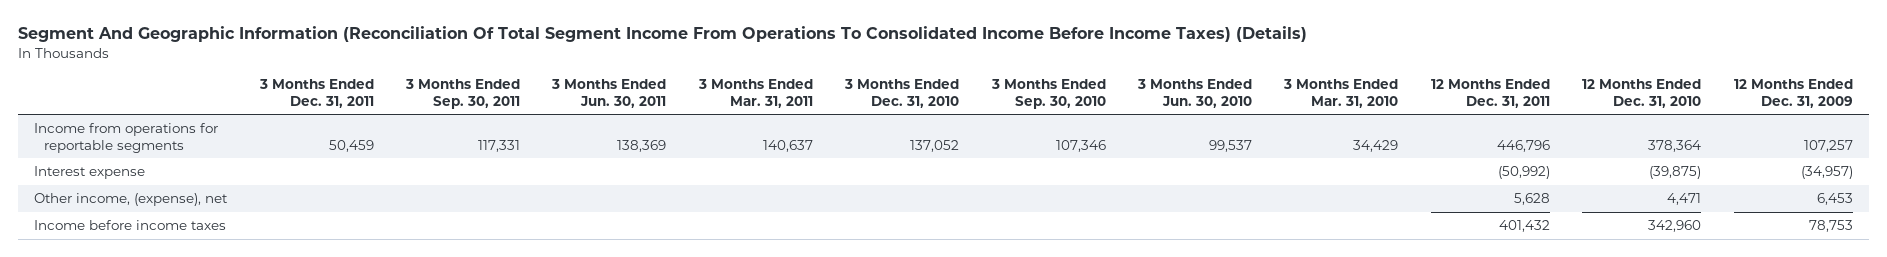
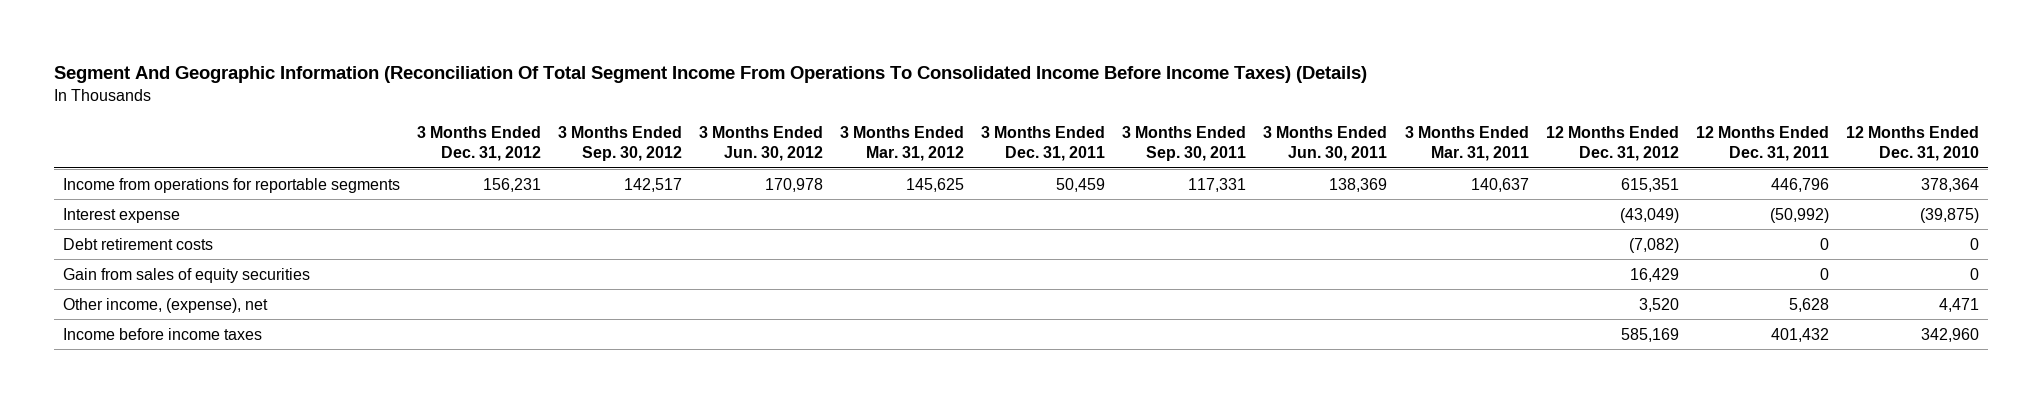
[844,79,960,108] 3 Months Ended Dec. 31, 2010 -> none
[990,79,1106,109] 3 Months Ended Sep. 30, 2010 -> none
[1136,79,1252,108] 3 Months Ended Jun. 30, 2010 -> none
[1283,79,1399,108] 3 Months Ended Mar. 31, 2010 -> none
[1733,79,1853,108] 12 Months Ended Dec. 31, 2009 -> none
none -> [416,125,541,162] 3 Months Ended Dec. 31, 2012
none -> [557,125,682,162] 3 Months Ended Sep. 30, 2012
none -> [698,125,823,162] 3 Months Ended Jun. 30, 2012
none -> [840,125,965,162] 3 Months Ended Mar. 31, 2012
none -> [1545,125,1679,162] 12 Months Ended Dec. 31, 2012
none -> [62,237,213,250] Debt retirement costs
none -> [62,267,310,283] Gain from sales of equity securities

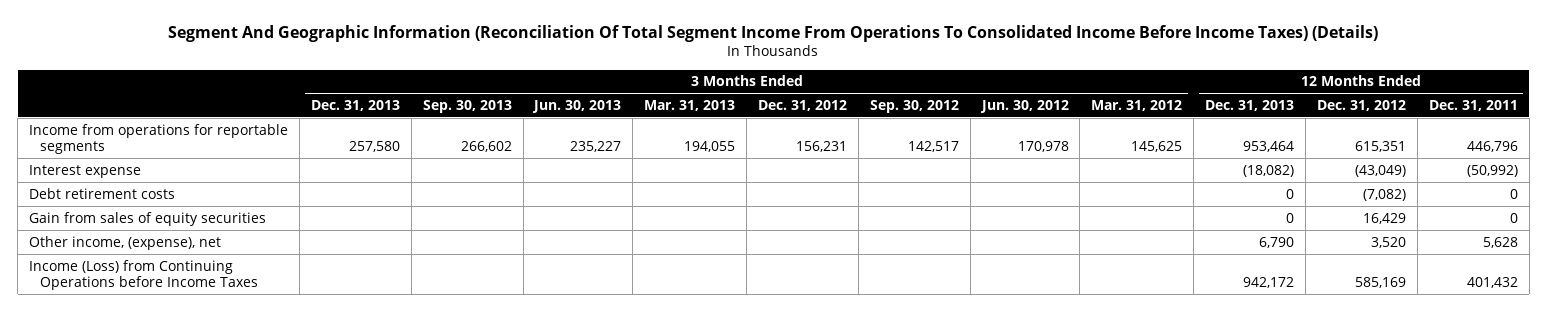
[981,125,1106,162] 3 Months Ended Dec. 31, 2011 -> none
[1122,125,1247,162] 3 Months Ended Sep. 30, 2011 -> none
[1263,125,1388,162] 3 Months Ended Jun. 30, 2011 -> none
[1404,125,1529,162] 3 Months Ended Mar. 31, 2011 -> none
[1845,125,1979,162] 12 Months Ended Dec. 31, 2010 -> none
none -> [310,99,400,111] Dec. 31, 2013
none -> [422,99,512,113] Sep. 30, 2013
none -> [532,99,622,113] Jun. 30, 2013
none -> [644,99,736,111] Mar. 31, 2013
none -> [1205,99,1295,111] Dec. 31, 2013
[62,327,262,340] Income before income taxes -> [29,259,259,290] Income (Loss) from Continuing Operations before Income Taxes

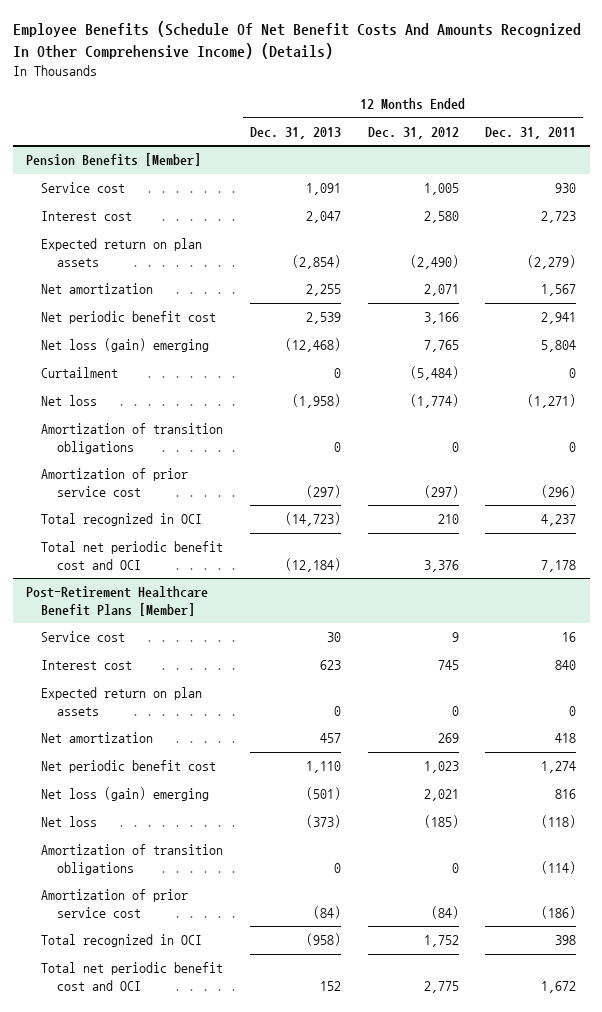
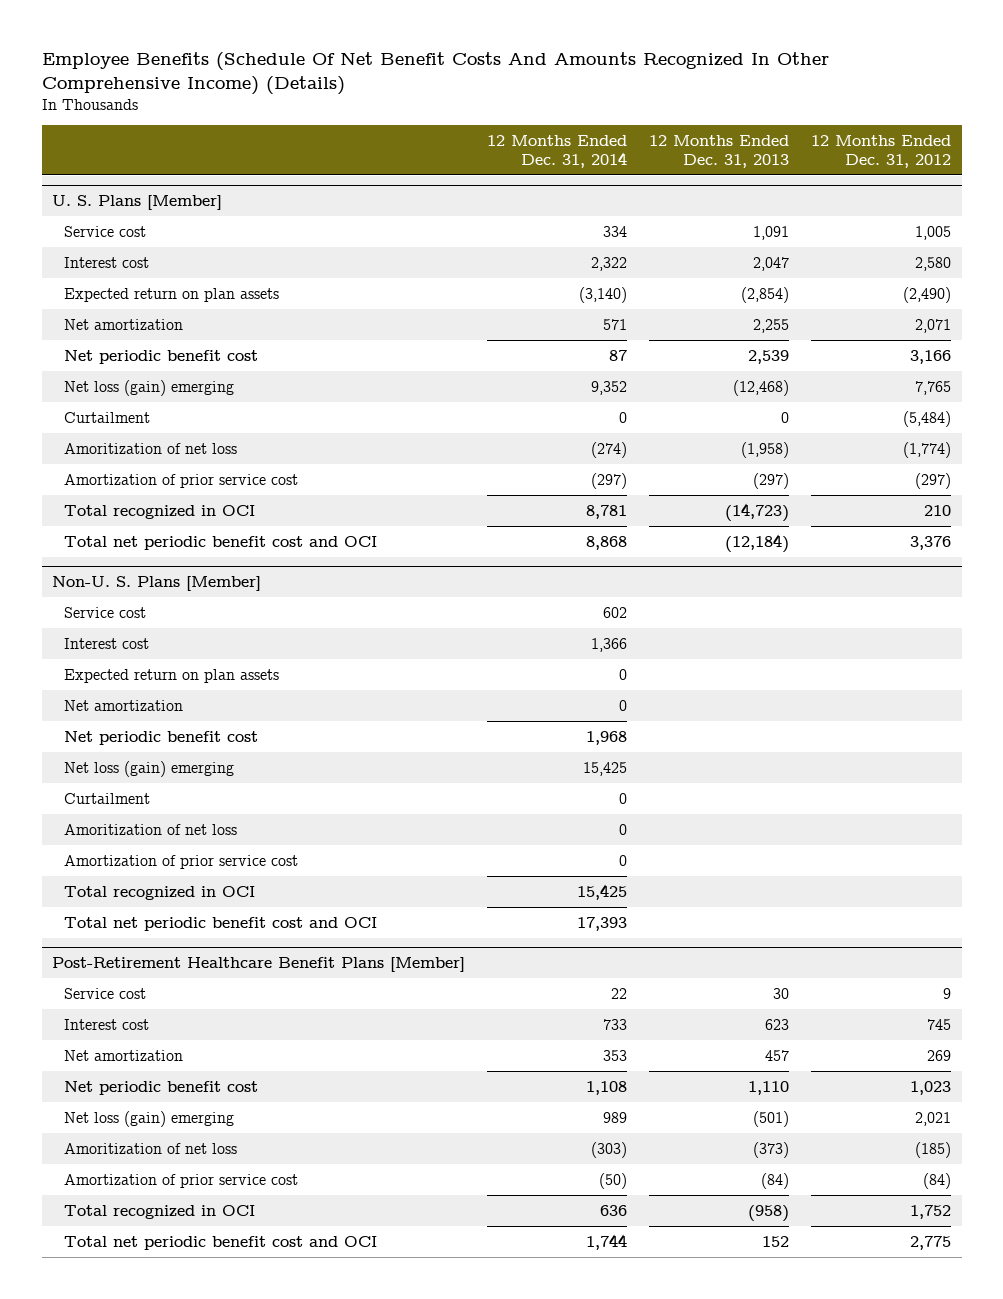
[485,126,577,139] Dec. 31, 2011 -> none
none -> [487,134,628,168] 12 Months Ended Dec. 31, 2014
[25,153,201,167] Pension Benefits [Member] -> none
none -> [52,195,223,211] U. S. Plans [Member]
[41,423,224,454] Amortization of transition obligations -> none
[41,395,98,407] Net loss -> [64,442,238,454] Amoritization of net loss
none -> [52,576,262,592] Non-U. S. Plans [Member]
none -> [64,606,147,618] Service cost
none -> [64,637,150,649] Interest cost
none -> [64,668,280,683] Expected return on plan assets
none -> [64,699,184,711] Net amortization
none -> [64,730,259,745] Net periodic benefit cost
none -> [64,760,235,777] Net loss (gain) emerging
none -> [64,792,151,804] Curtailment
none -> [64,823,238,835] Amoritization of net loss
none -> [64,854,299,869] Amortization of prior service cost
none -> [64,885,256,900] Total recognized in OCI
none -> [64,916,378,931] Total net periodic benefit cost and OCI
[41,687,203,716] Expected return on plan assets -> none
[41,844,224,875] Amortization of transition obligations -> none
[41,816,98,828] Net loss -> [64,1142,238,1154] Amoritization of net loss

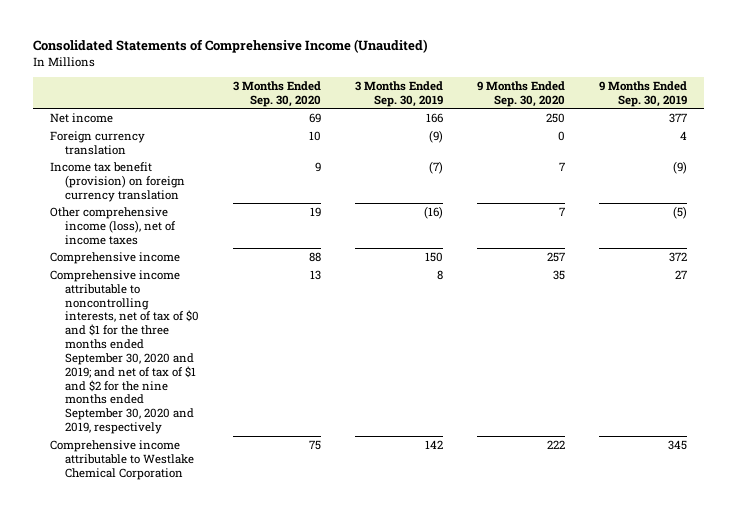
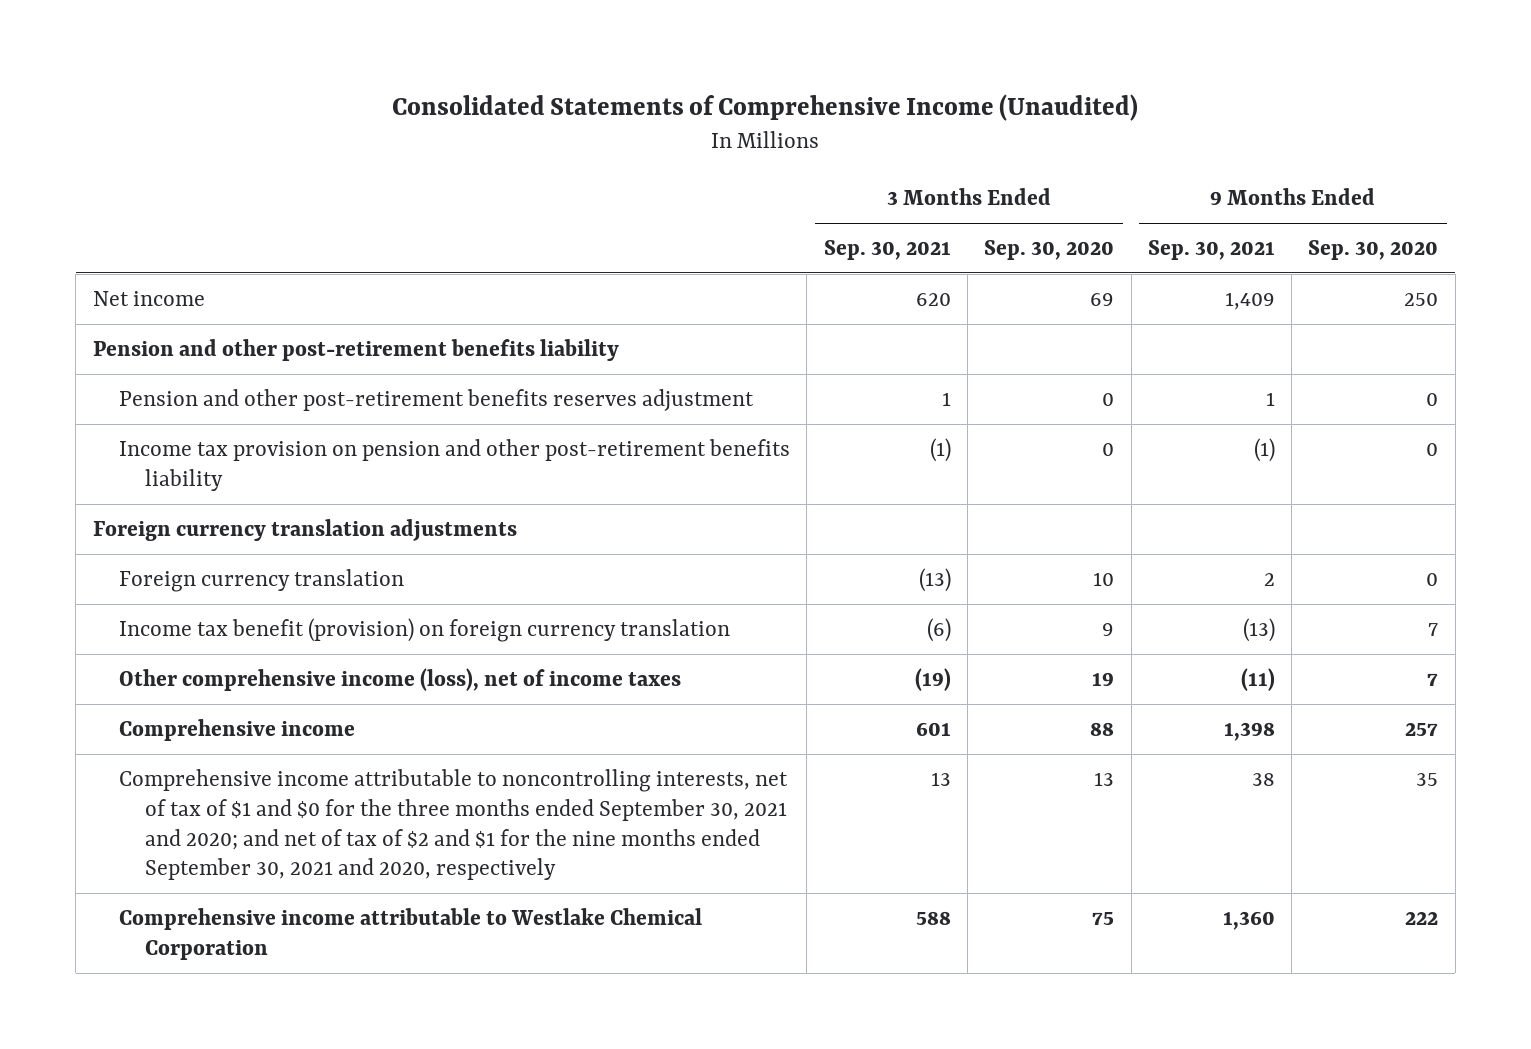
[355,80,444,107] 3 Months Ended Sep. 30, 2019 -> none
[599,80,688,107] 9 Months Ended Sep. 30, 2019 -> none
none -> [823,240,951,261] Sep. 30, 2021
none -> [1147,240,1275,261] Sep. 30, 2021
none -> [92,339,619,362] Pension and other post-retirement benefits liability
none -> [118,389,754,412] Pension and other post-retirement benefits reserves adjustment
none -> [118,439,790,491] Income tax provision on pension and other post-retirement benefits liability
none -> [92,519,517,542] Foreign currency translation adjustments
[49,269,200,434] Comprehensive income attributable to noncontrolling interests, net of tax of $0 and $1 for the three months ended September 30, 2020 and 2019; and net of tax of $1 and $2 for the nine months ended September 30, 2020 and 2019, respectively -> [118,769,788,881] Comprehensive income attributable to noncontrolling interests, net of tax of $1 and $0 for the three months ended September 30, 2021 and 2020; and net of tax of $2 and $1 for the nine months ended September 30, 2021 and 2020, respectively

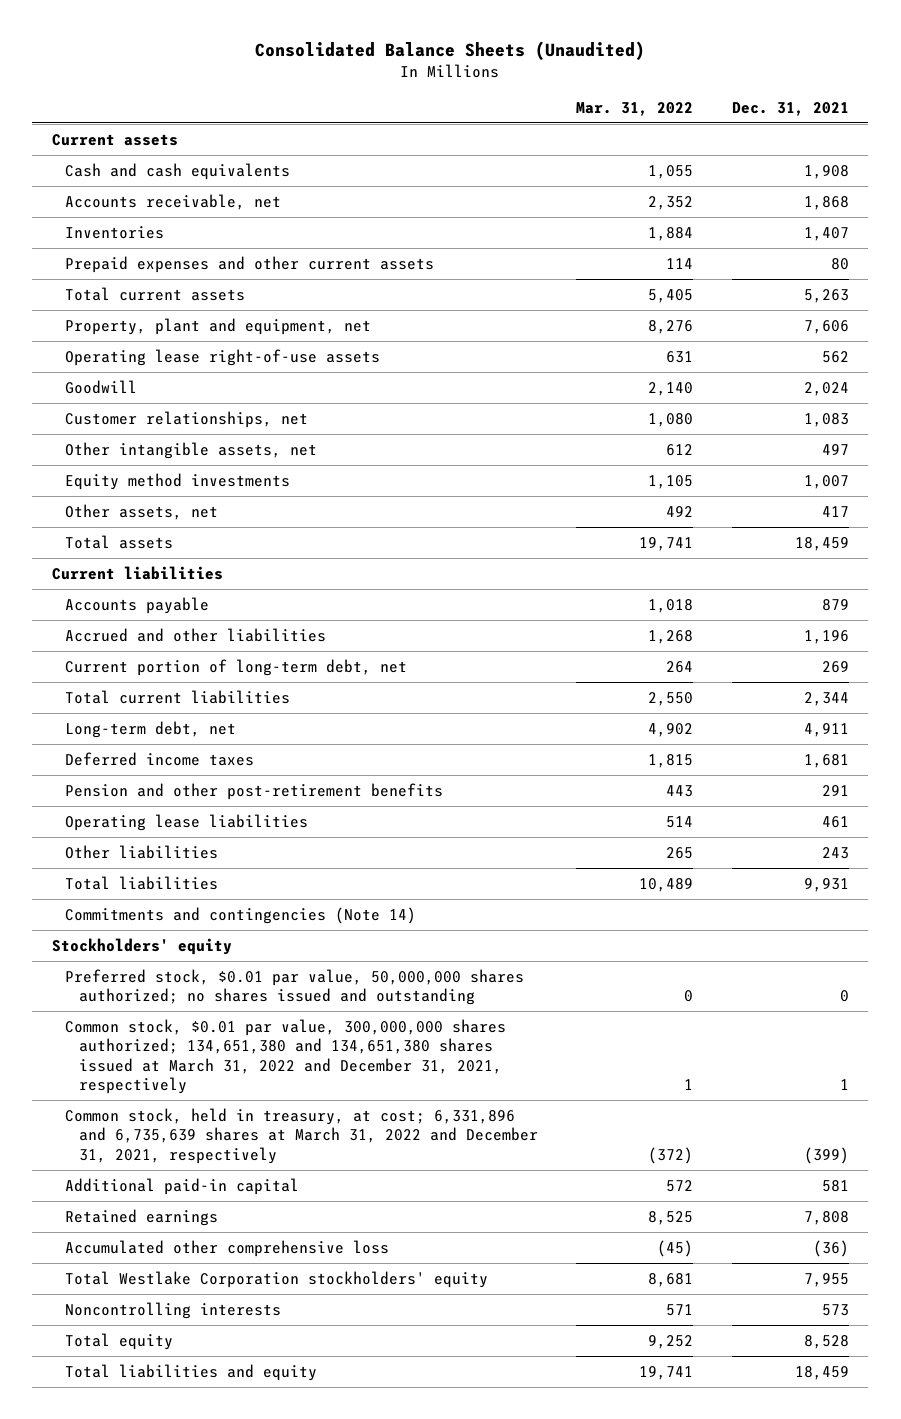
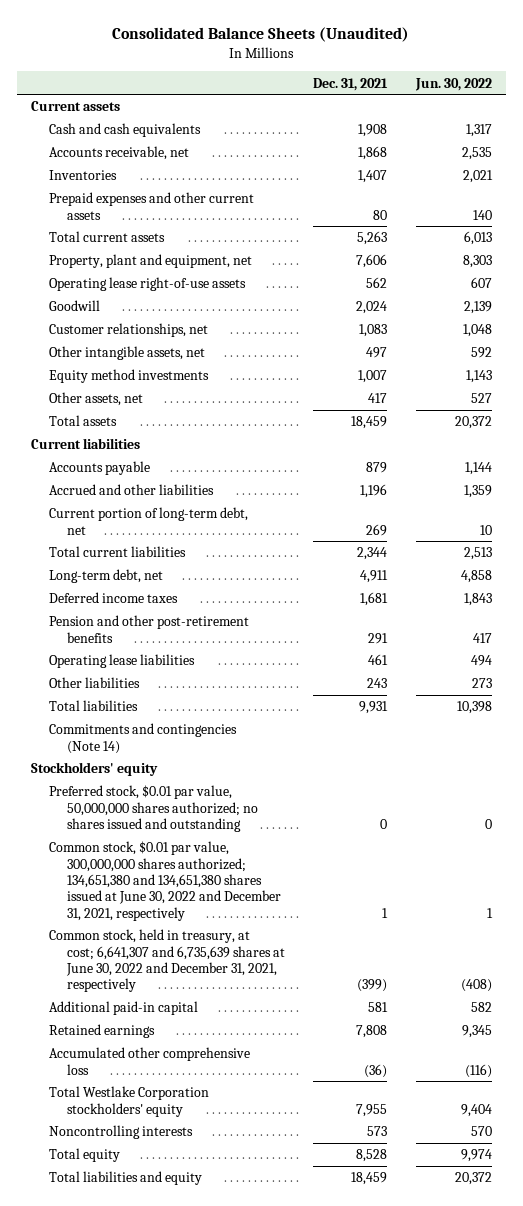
[576,101,694,116] Mar. 31, 2022 -> none
none -> [414,77,492,91] Jun. 30, 2022
[65,1018,507,1094] Common stock, $0.01 par value, 300,000,000 shares authorized; 134,651,380 and 134,651,380 shares issued at March 31, 2022 and December 31, 2021, respectively -> [49,841,281,921] Common stock, $0.01 par value, 300,000,000 shares authorized; 134,651,380 and 134,651,380 shares issued at June 30, 2022 and December 31, 2021, respectively
[65,1107,538,1164] Common stock, held in treasury, at cost; 6,331,896 and 6,735,639 shares at March 31, 2022 and December 31, 2021, respectively -> [49,929,285,993] Common stock, held in treasury, at cost; 6,641,307 and 6,735,639 shares at June 30, 2022 and December 31, 2021, respectively

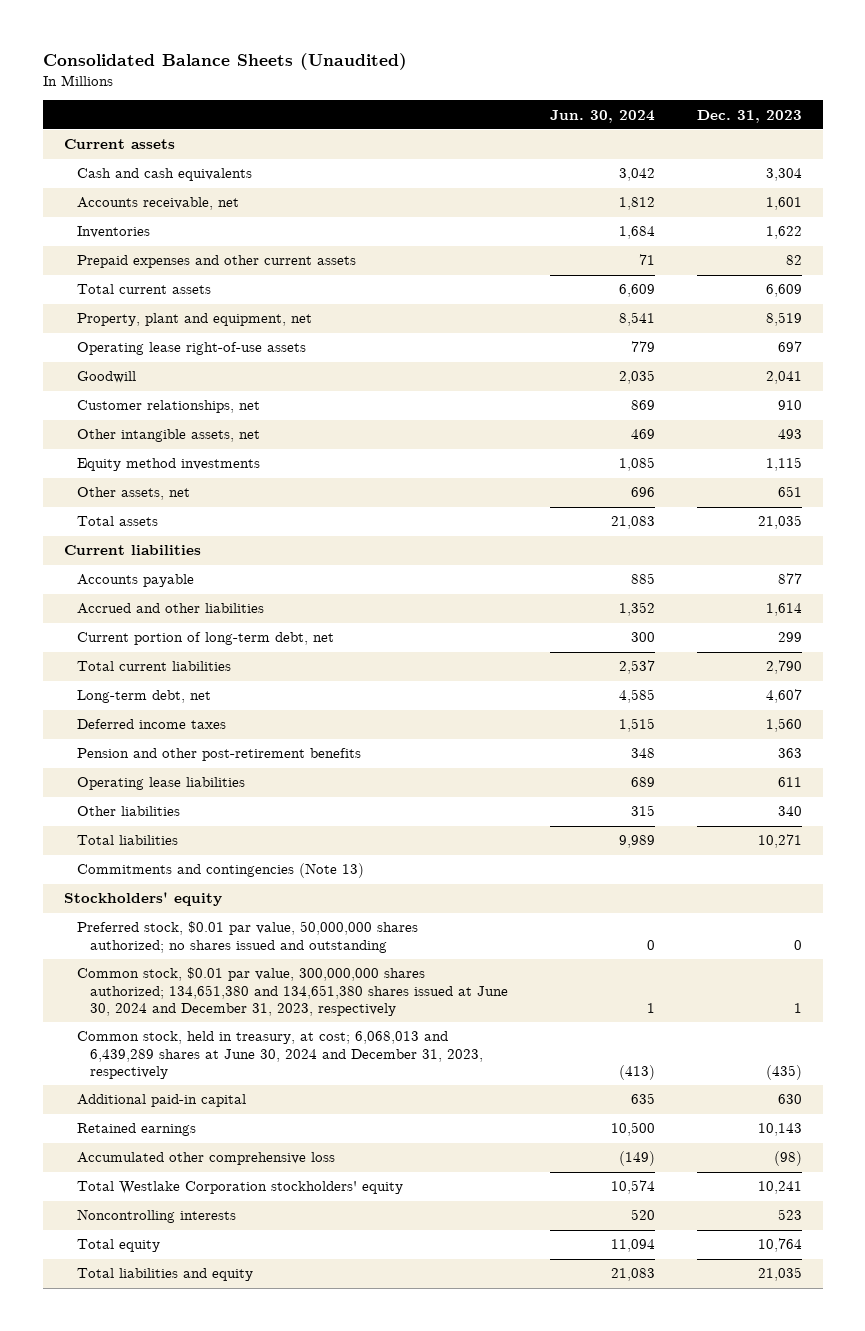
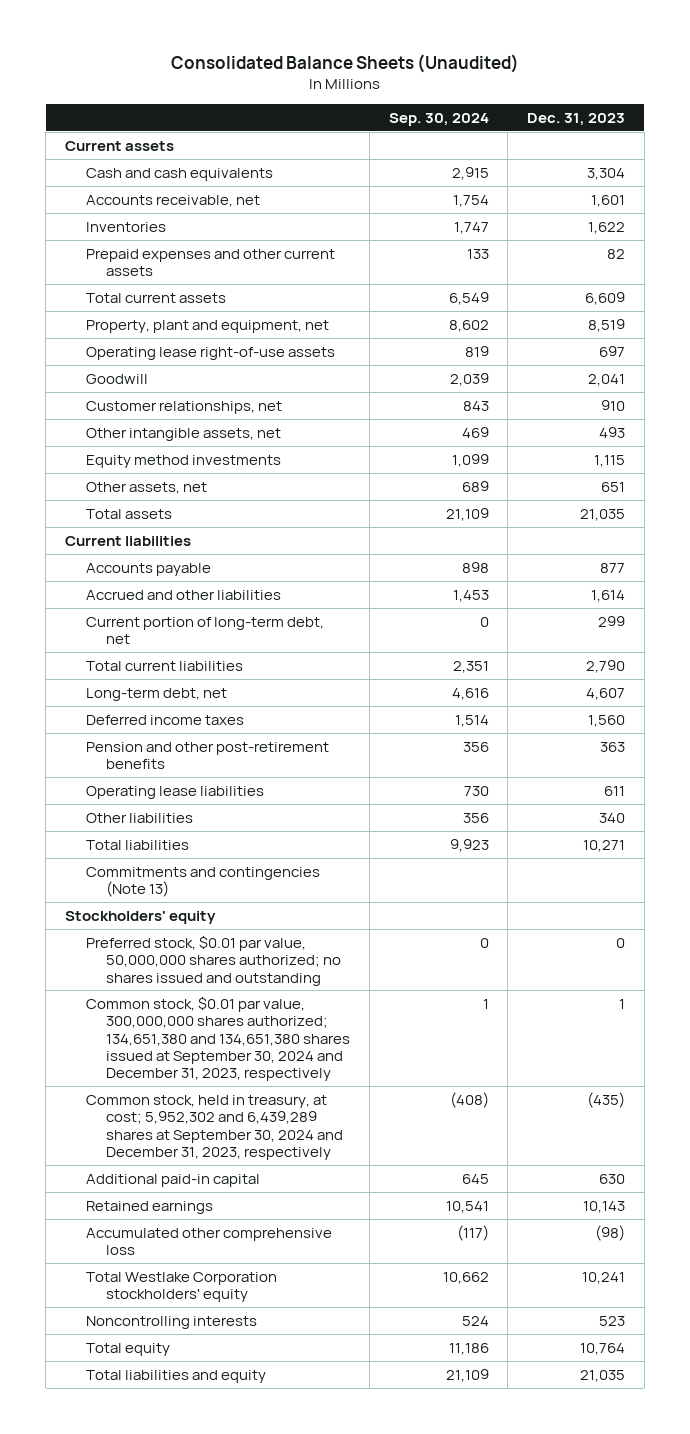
[549,109,655,123] Jun. 30, 2024 -> none
none -> [388,112,489,126] Sep. 30, 2024
[76,967,509,1016] Common stock, $0.01 par value, 300,000,000 shares authorized; 134,651,380 and 134,651,380 shares issued at June 30, 2024 and December 31, 2023, respectively -> [85,995,351,1082] Common stock, $0.01 par value, 300,000,000 shares authorized; 134,651,380 and 134,651,380 shares issued at September 30, 2024 and December 31, 2023, respectively
[76,1031,484,1079] Common stock, held in treasury, at cost; 6,068,013 and 6,439,289 shares at June 30, 2024 and December 31, 2023, respectively -> [85,1094,344,1160] Common stock, held in treasury, at cost; 5,952,302 and 6,439,289 shares at September 30, 2024 and December 31, 2023, respectively

